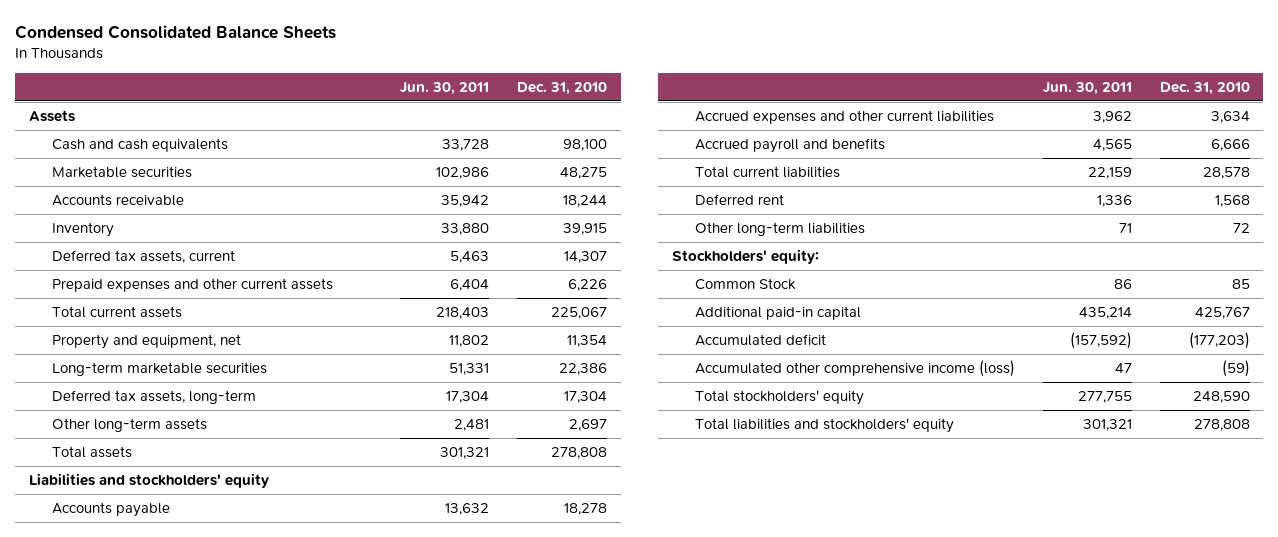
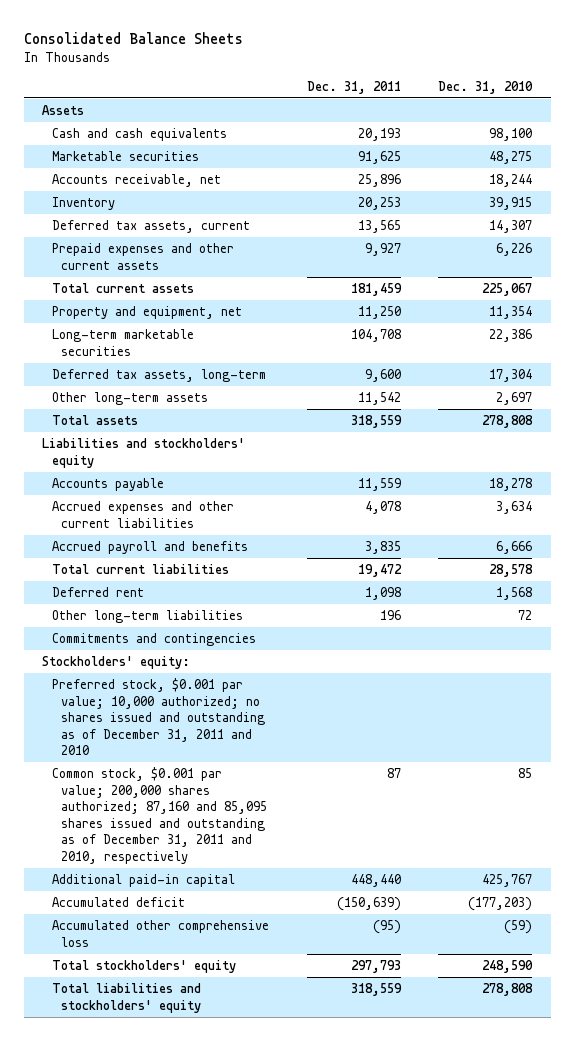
[15,25,337,40] Condensed Consolidated Balance Sheets -> [23,31,243,44] Consolidated Balance Sheets
[400,81,490,95] Jun. 30, 2011 -> none
none -> [306,80,401,94] Dec. 31, 2011
[52,193,185,206] Accounts receivable -> [51,174,221,188] Accounts receivable, net
none -> [51,633,256,647] Commitments and contingencies
none -> [51,678,266,756] Preferred stock, $0.001 par value; 10,000 authorized; no shares issued and outstanding as of December 31, 2011 and 2010
[695,277,797,290] Common Stock -> [51,767,268,864] Common stock, $0.001 par value; 200,000 shares authorized; 87,160 and 85,095 shares issued and outstanding as of December 31, 2011 and 2010, respectively
[695,359,1016,377] Accumulated other comprehensive income (loss) -> [51,920,269,947] Accumulated other comprehensive loss

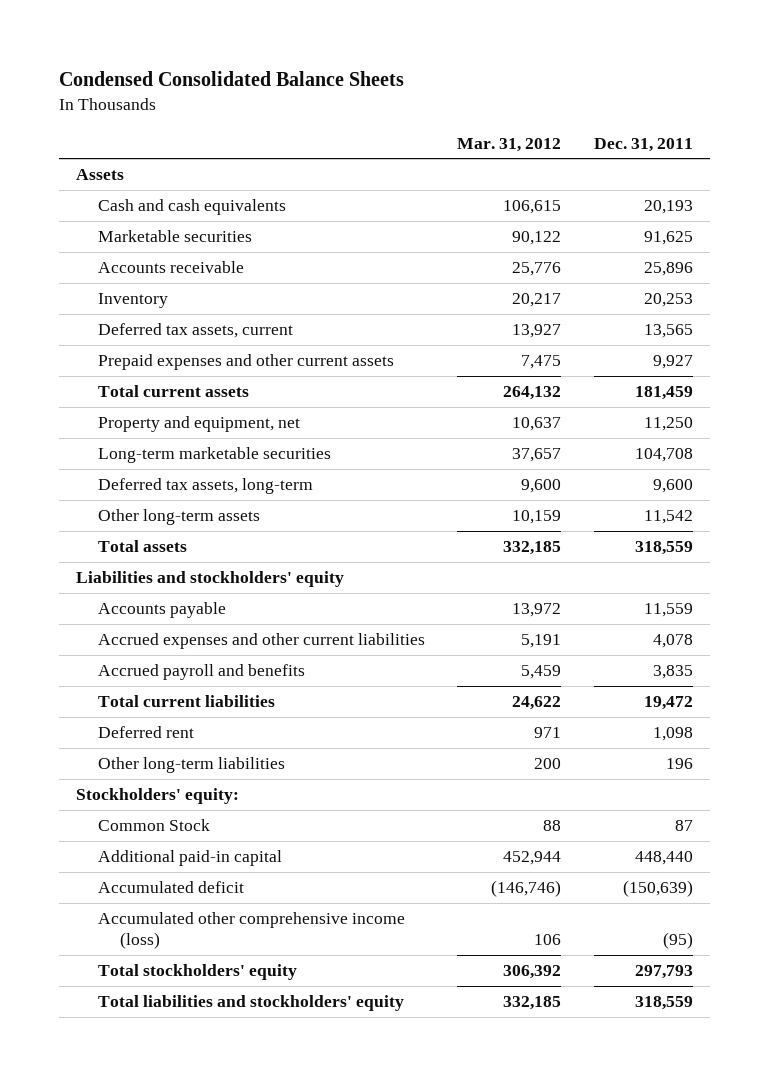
[23,31,243,44] Consolidated Balance Sheets -> [59,71,405,87] Condensed Consolidated Balance Sheets
[438,80,534,94] Dec. 31, 2010 -> none
none -> [457,137,562,152] Mar. 31, 2012
[51,174,221,188] Accounts receivable, net -> [97,261,244,274] Accounts receivable
[51,633,256,647] Commitments and contingencies -> none
[51,678,266,756] Preferred stock, $0.001 par value; 10,000 authorized; no shares issued and outstanding as of December 31, 2011 and 2010 -> none
[51,767,268,864] Common stock, $0.001 par value; 200,000 shares authorized; 87,160 and 85,095 shares issued and outstanding as of December 31, 2011 and 2010, respectively -> [97,819,210,832] Common Stock
[51,920,269,947] Accumulated other comprehensive loss -> [97,912,405,949] Accumulated other comprehensive income (loss)

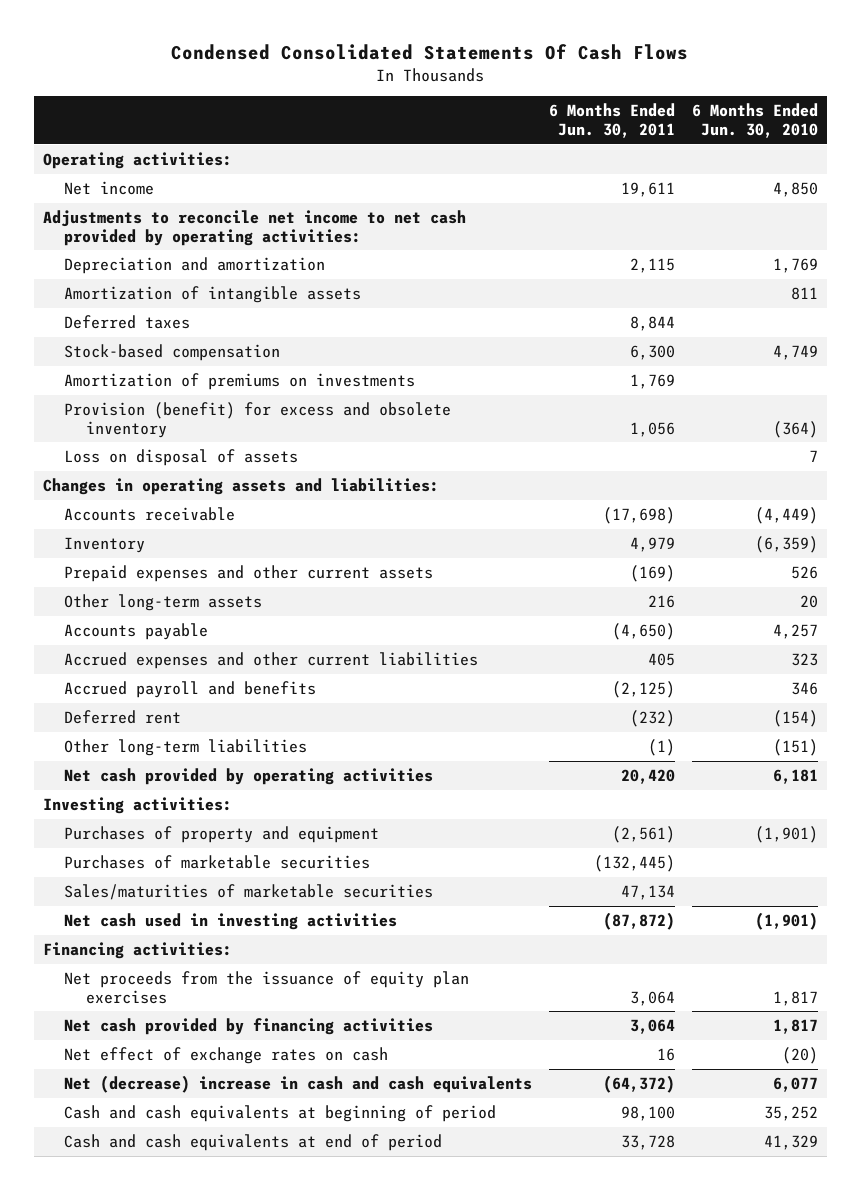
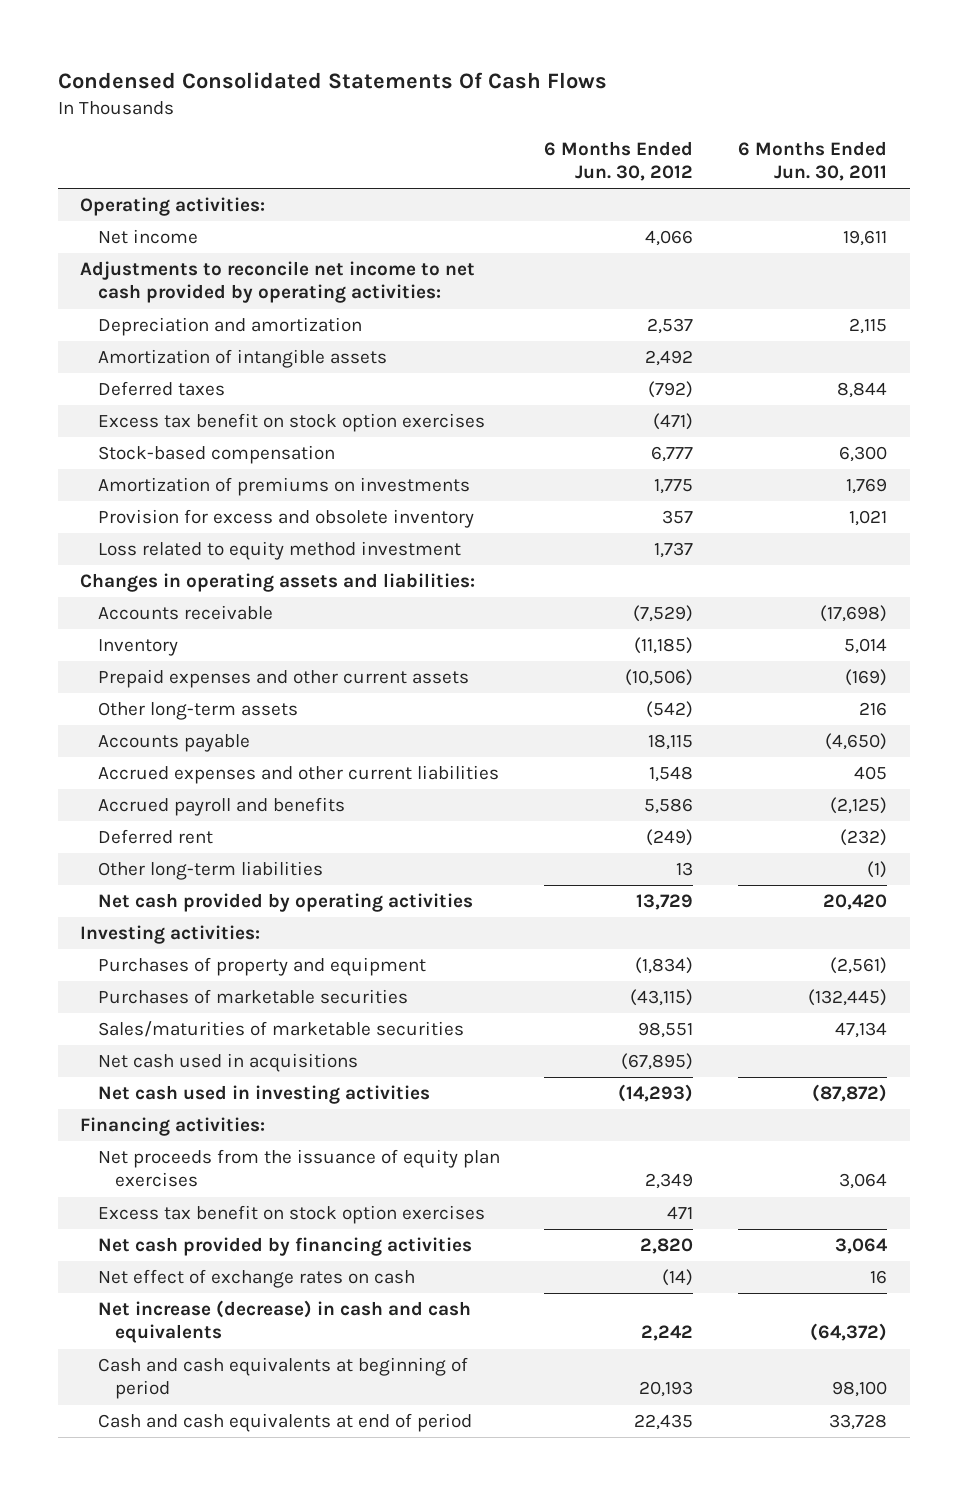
[692,103,819,139] 6 Months Ended Jun. 30, 2010 -> none
none -> [544,141,694,182] 6 Months Ended Jun. 30, 2012
none -> [97,413,485,433] Excess tax benefit on stock option exercises
[64,448,299,466] Loss on disposal of assets -> none
[64,401,452,438] Provision (benefit) for excess and obsolete inventory -> [97,509,474,529] Provision for excess and obsolete inventory
[630,421,676,437] 1,056 -> [849,510,888,527] 1,021
none -> [97,541,461,561] Loss related to equity method investment
[630,536,676,552] 4,979 -> [844,638,888,655] 5,014
none -> [97,1053,358,1073] Net cash used in acquisitions
none -> [97,1205,485,1225] Excess tax benefit on stock option exercises
[64,1074,533,1093] Net (decrease) increase in cash and cash equivalents -> [97,1300,471,1344] Net increase (decrease) in cash and cash equivalents

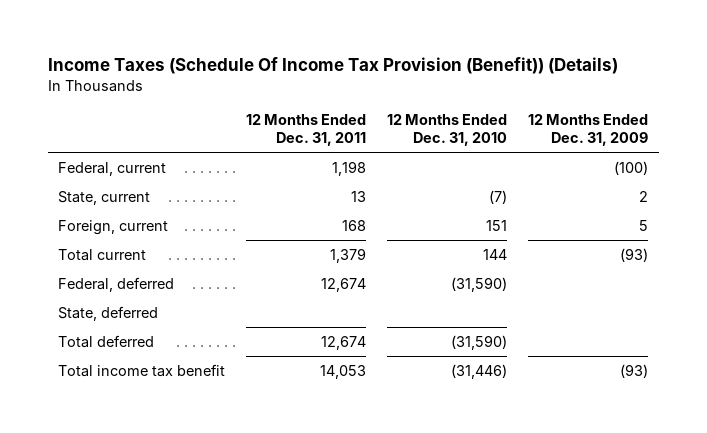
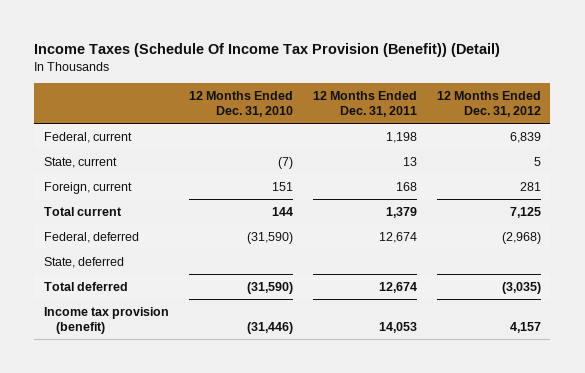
[47,56,618,74] Income Taxes (Schedule Of Income Tax Provision (Benefit)) (Details) -> [34,42,501,57] Income Taxes (Schedule Of Income Tax Provision (Benefit)) (Detail)
[528,114,649,146] 12 Months Ended Dec. 31, 2009 -> none
none -> [436,90,541,118] 12 Months Ended Dec. 31, 2012
[58,363,226,377] Total income tax benefit -> [44,306,170,334] Income tax provision (benefit)

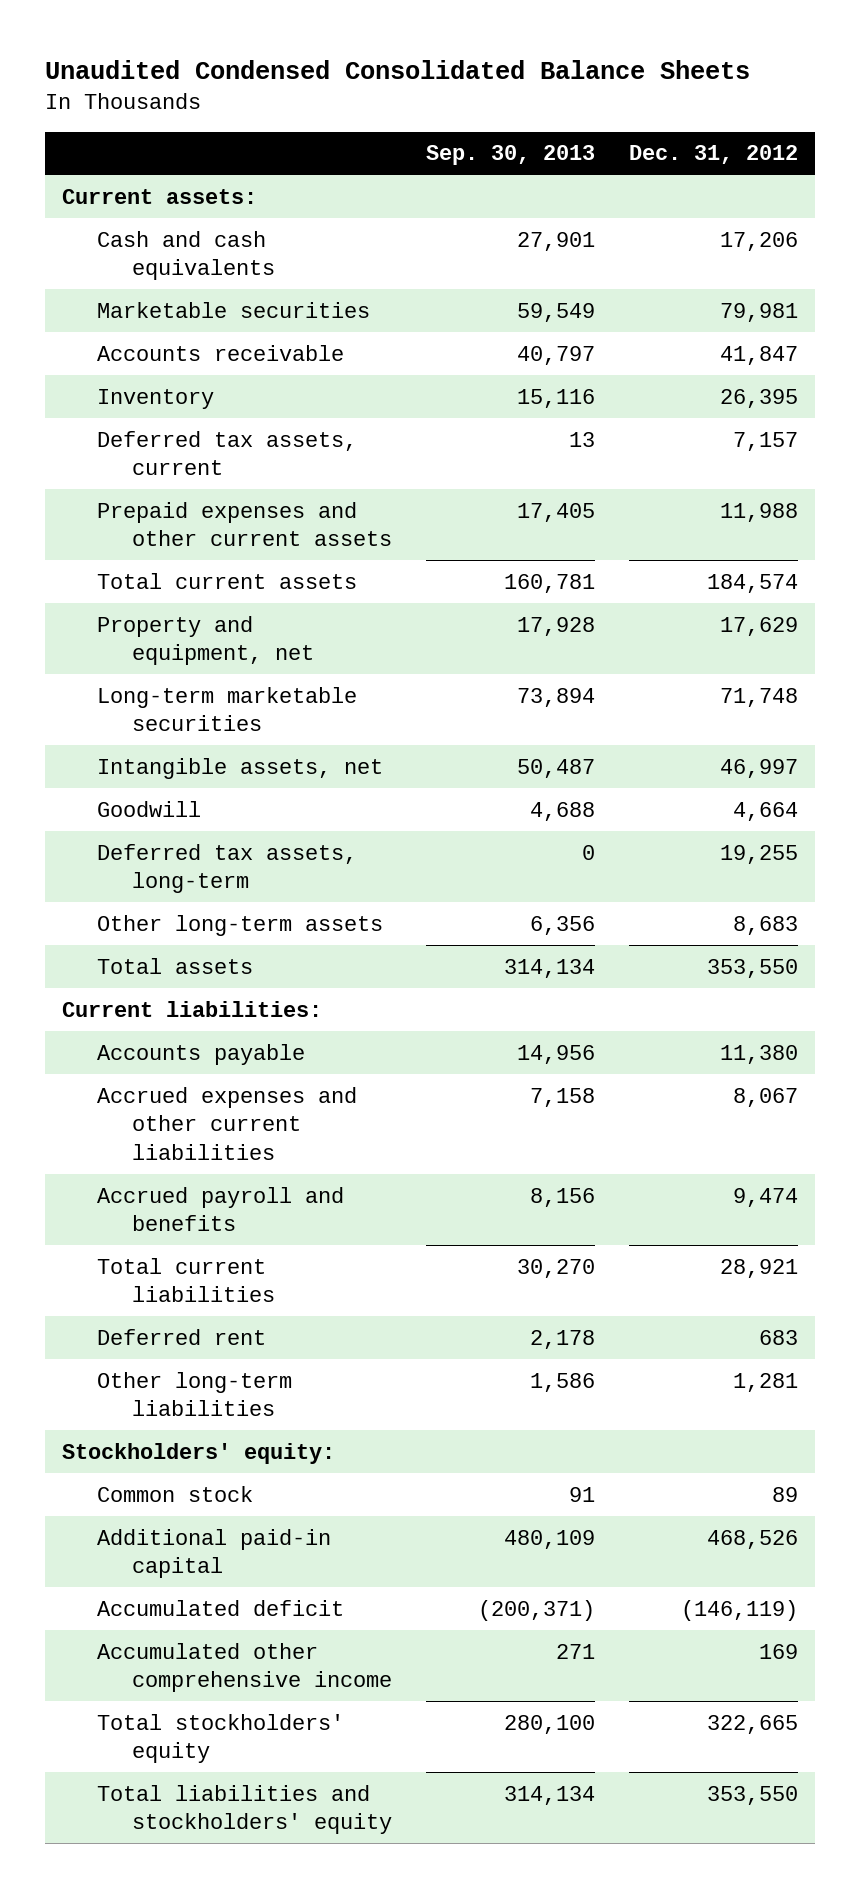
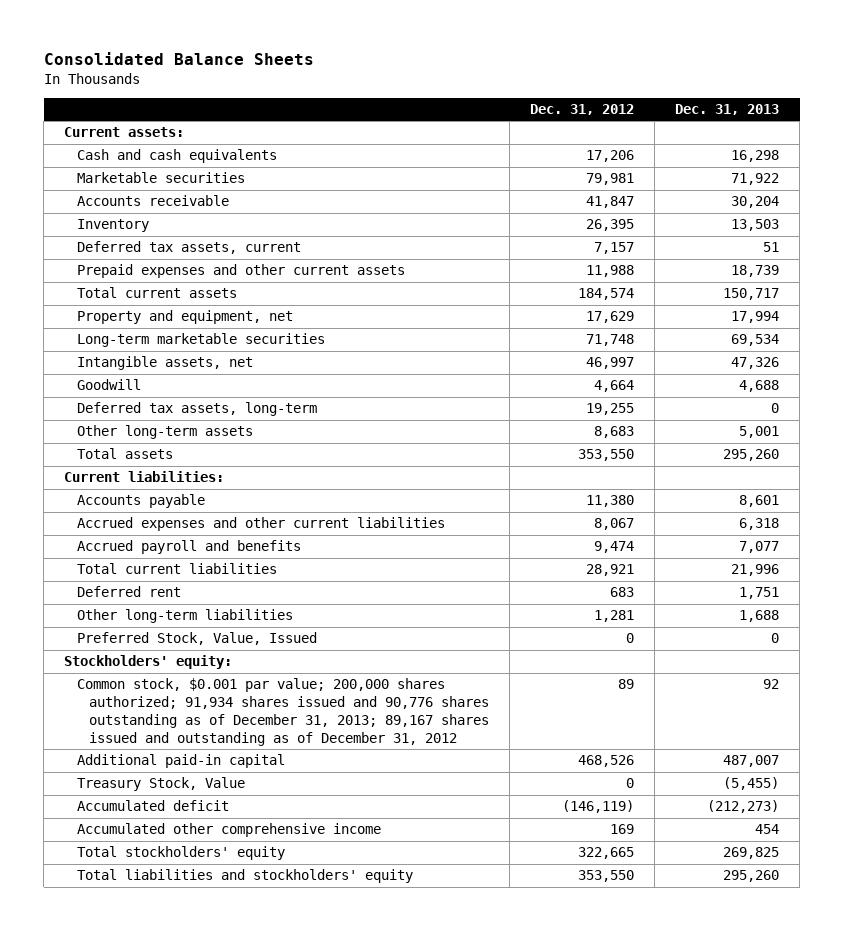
[44,60,750,80] Unaudited Condensed Consolidated Balance Sheets -> [43,52,314,66] Consolidated Balance Sheets
[426,145,596,166] Sep. 30, 2013 -> none
none -> [675,104,780,116] Dec. 31, 2013
none -> [76,632,317,646] Preferred Stock, Value, Issued
[96,1485,253,1502] Common stock -> [76,678,489,747] Common stock, $0.001 par value; 200,000 shares authorized; 91,934 shares issued and 90,776 shares outstanding as of December 31, 2013; 89,167 shares issued and outstanding as of December 31, 2012
none -> [76,777,245,792] Treasury Stock, Value

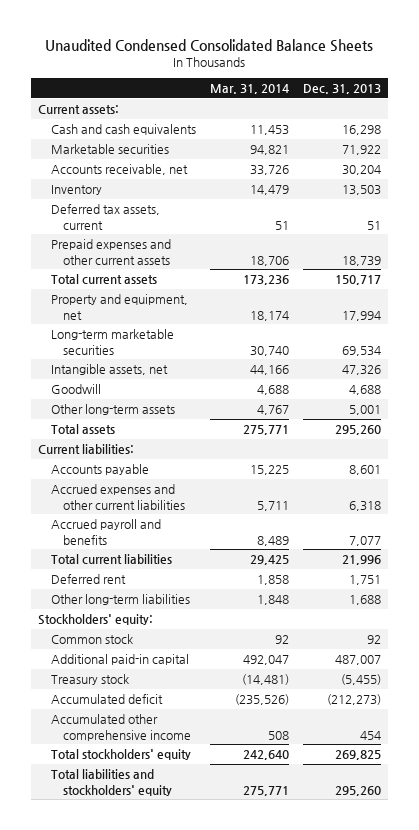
[43,52,314,66] Consolidated Balance Sheets -> [45,38,374,52] Unaudited Condensed Consolidated Balance Sheets
[529,104,634,116] Dec. 31, 2012 -> none
none -> [209,84,289,95] Mar. 31, 2014
[76,195,229,207] Accounts receivable -> [50,164,188,176] Accounts receivable, net
[76,402,317,417] Deferred tax assets, long-term -> none
[76,632,317,646] Preferred Stock, Value, Issued -> none
[76,678,489,747] Common stock, $0.001 par value; 200,000 shares authorized; 91,934 shares issued and 90,776 shares outstanding as of December 31, 2013; 89,167 shares issued and outstanding as of December 31, 2012 -> [50,634,133,645] Common stock
[76,777,245,792] Treasury Stock, Value -> [50,674,129,686] Treasury stock

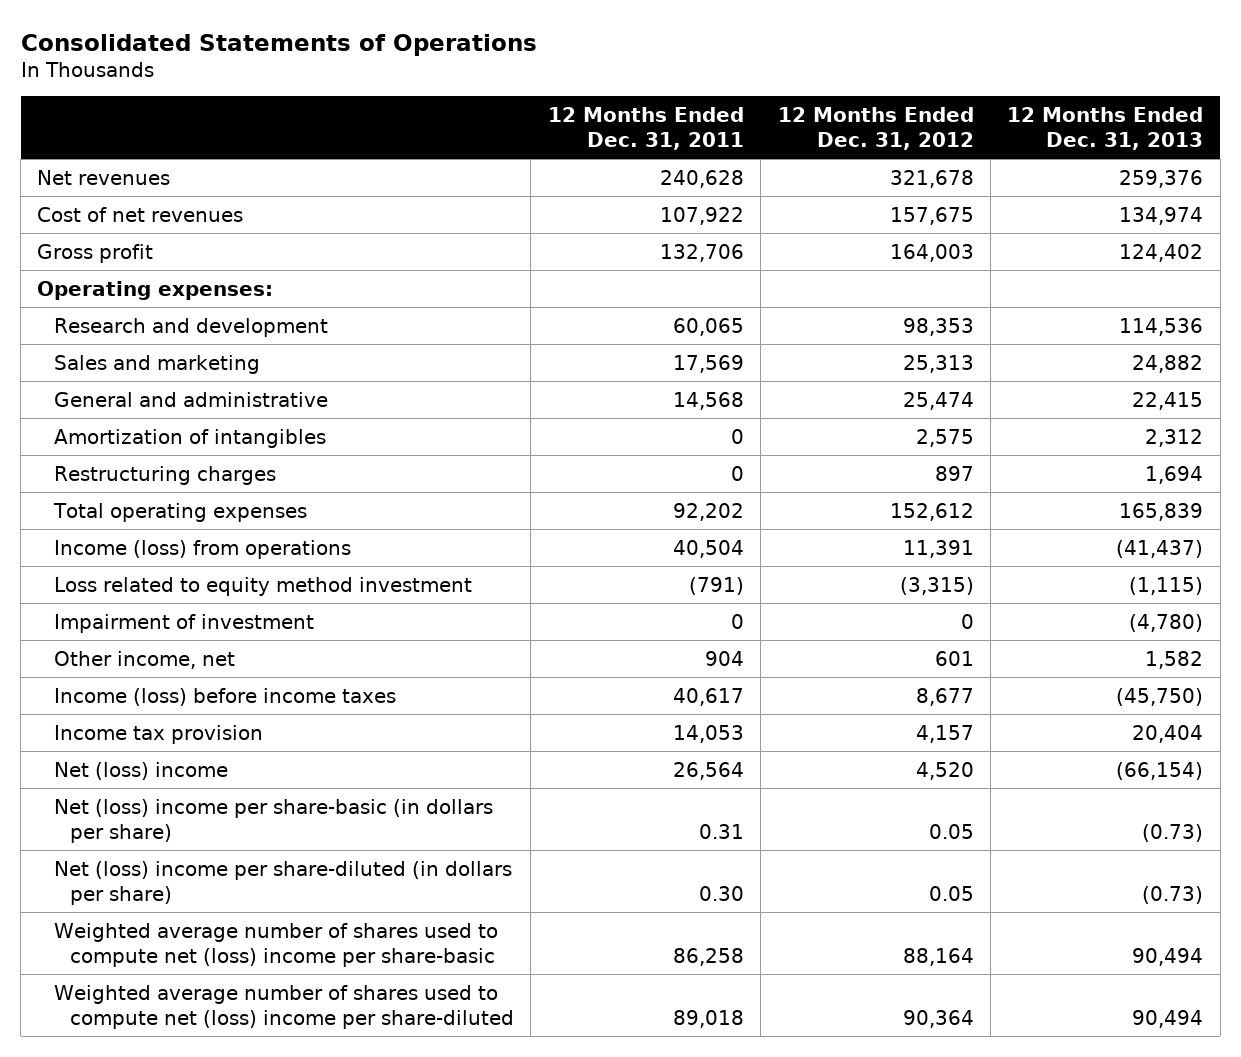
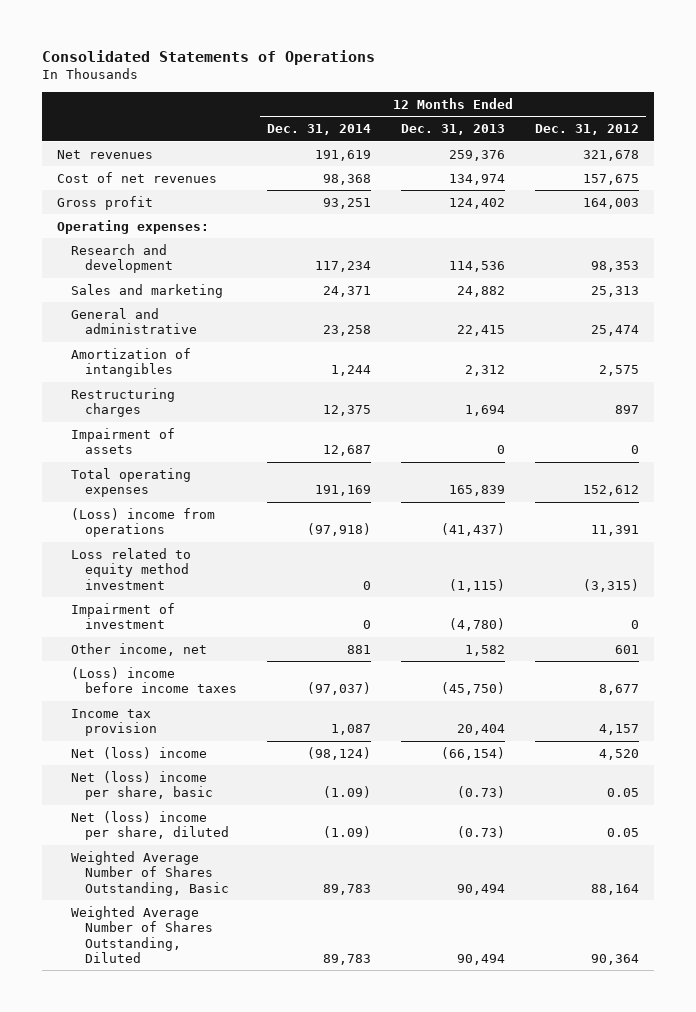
[547,106,744,150] 12 Months Ended Dec. 31, 2011 -> none
none -> [266,124,371,136] Dec. 31, 2014
none -> [71,427,176,455] Impairment of assets
[53,539,351,559] Income (loss) from operations -> [71,507,216,538] (Loss) income from operations
[53,687,396,706] Income (loss) before income taxes -> [71,666,238,694] (Loss) income before income taxes
[53,798,493,843] Net (loss) income per share-basic (in dollars per share) -> [71,770,214,801] Net (loss) income per share, basic
[53,860,512,905] Net (loss) income per share-diluted (in dollars per share) -> [71,810,230,841] Net (loss) income per share, diluted
[53,922,498,967] Weighted average number of shares used to compute net (loss) income per share-basic -> [71,850,230,896] Weighted Average Number of Shares Outstanding, Basic
[53,984,515,1029] Weighted average number of shares used to compute net (loss) income per share-diluted -> [71,905,214,963] Weighted Average Number of Shares Outstanding, Diluted

